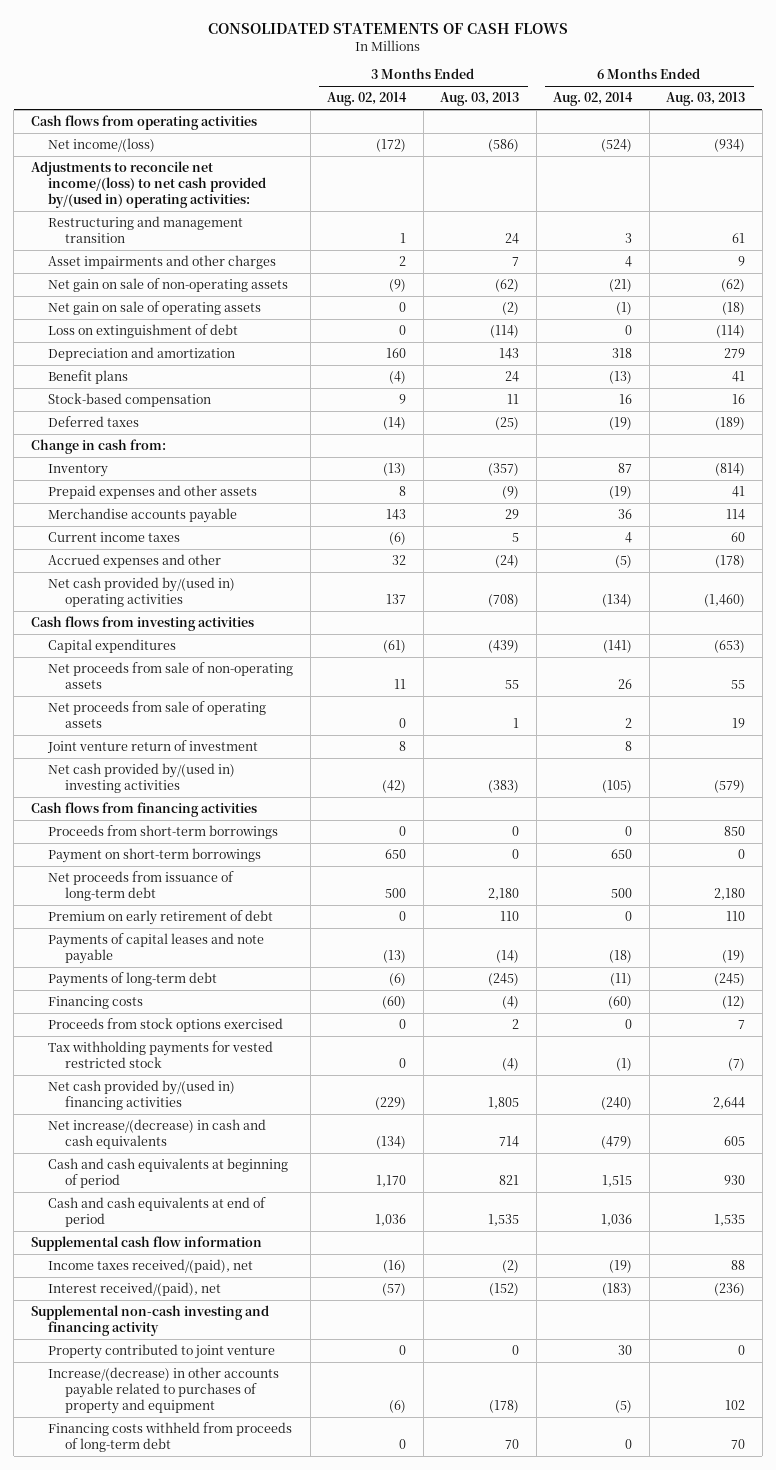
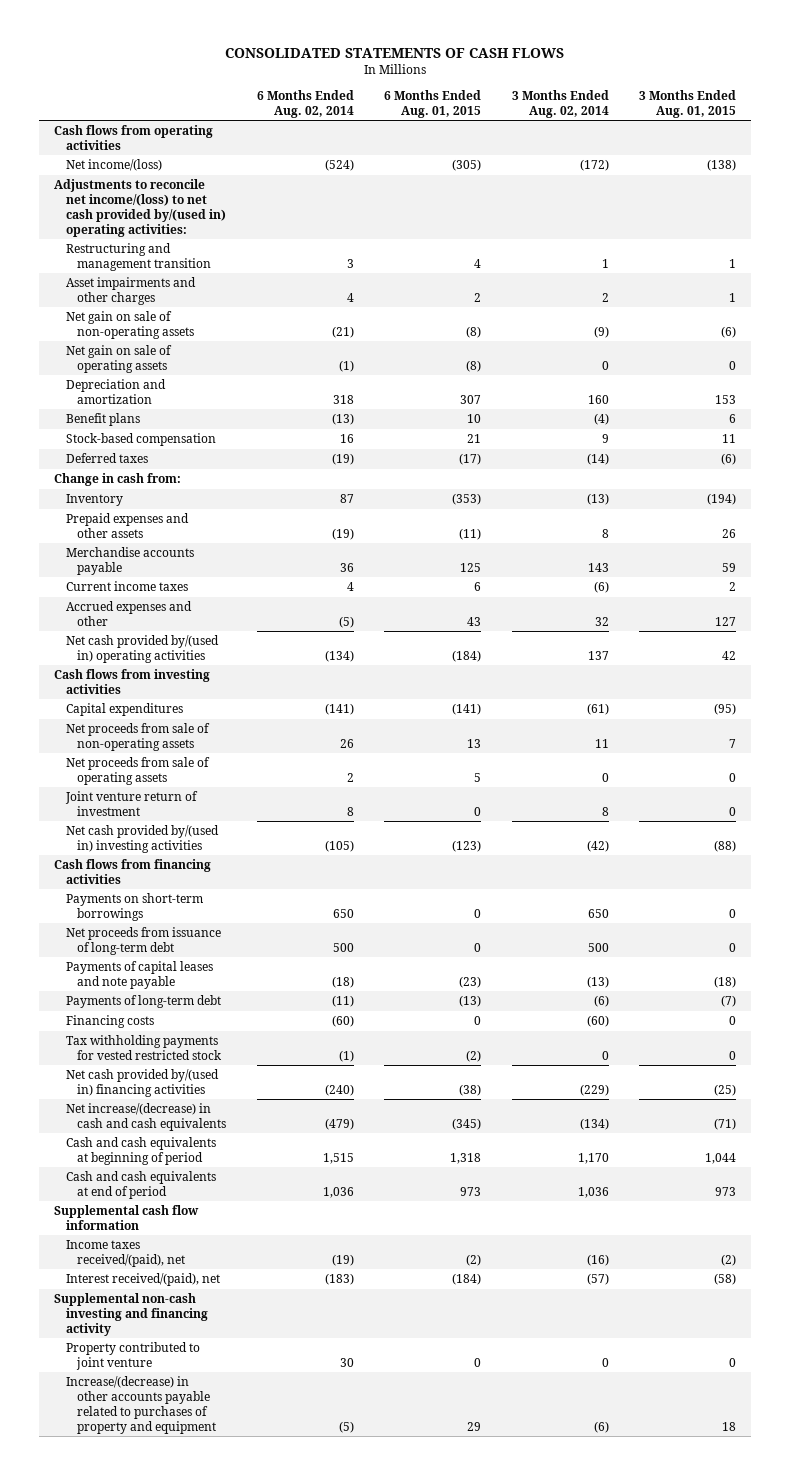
[440,92,520,107] Aug. 03, 2013 -> none
[666,92,746,107] Aug. 03, 2013 -> none
none -> [384,89,482,118] 6 Months Ended Aug. 01, 2015
none -> [638,89,736,118] 3 Months Ended Aug. 01, 2015
[48,324,239,339] Loss on extinguishment of debt -> none
[48,825,279,840] Proceeds from short-term borrowings -> none
[48,848,262,864] Payment on short-term borrowings -> [65,893,203,921] Payments on short-term borrowings
[48,910,274,926] Premium on early retirement of debt -> none
[48,1018,284,1033] Proceeds from stock options exercised -> none
[48,1422,293,1453] Financing costs withheld from proceeds of long-term debt -> none

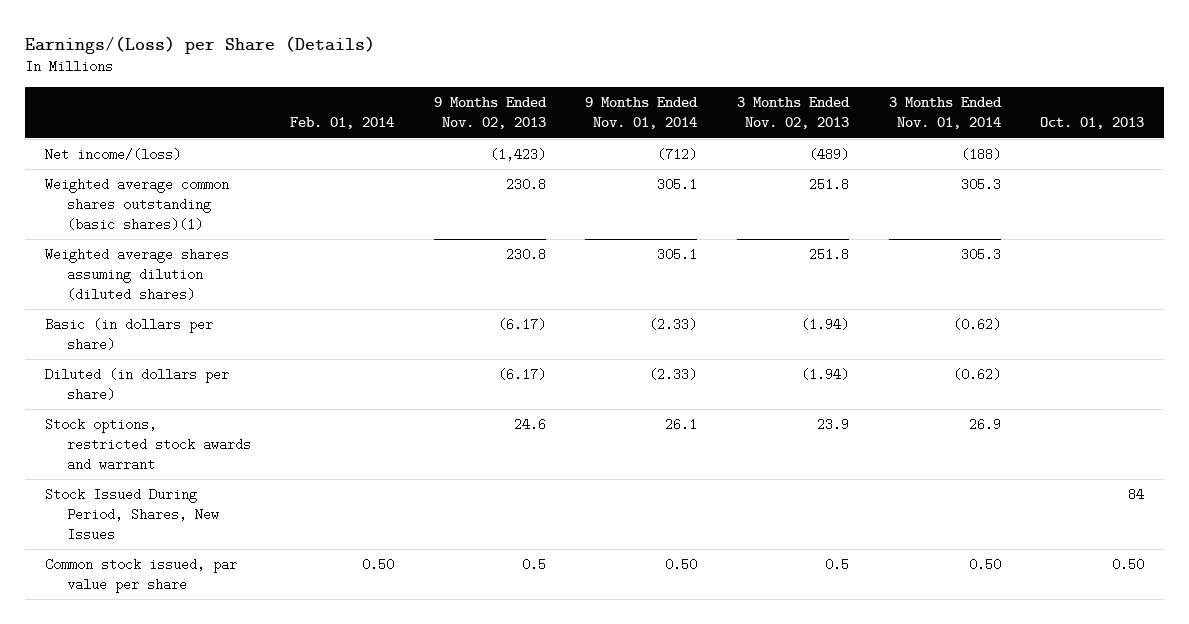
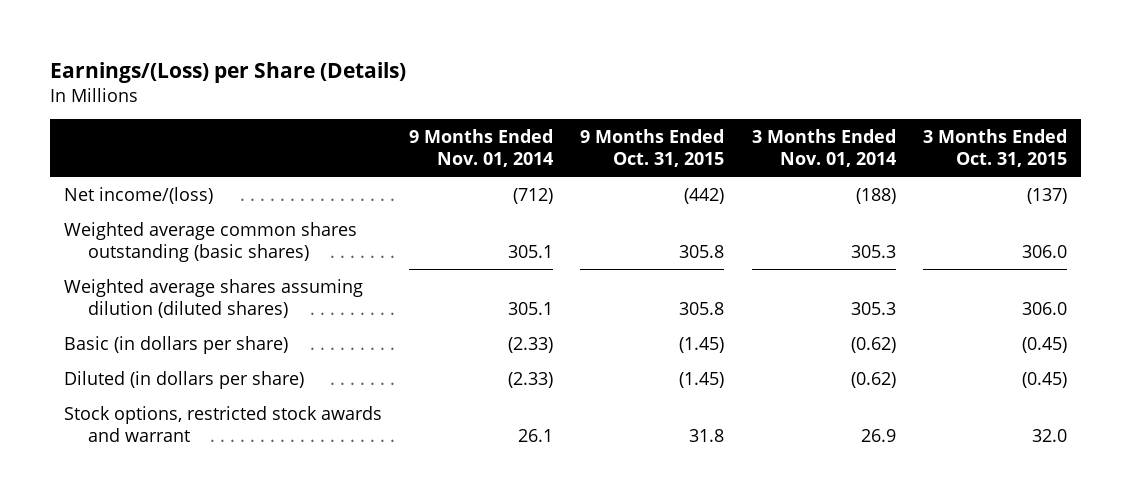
[290,117,395,130] Feb. 01, 2014 -> none
[433,97,547,130] 9 Months Ended Nov. 02, 2013 -> none
[737,97,851,130] 3 Months Ended Nov. 02, 2013 -> none
[1040,117,1145,130] Oct. 01, 2013 -> none
none -> [580,129,725,168] 9 Months Ended Oct. 31, 2015
none -> [923,129,1068,168] 3 Months Ended Oct. 31, 2015
[44,178,229,232] Weighted average common shares outstanding (basic shares)(1) -> [63,221,357,263] Weighted average common shares outstanding (basic shares)
[44,488,219,542] Stock Issued During Period, Shares, New Issues -> none
[44,558,237,594] Common stock issued, par value per share -> none

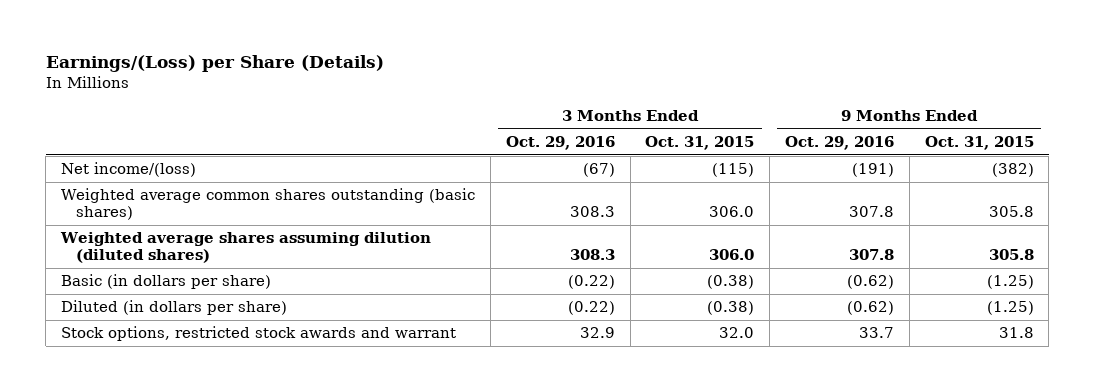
[409,129,554,168] 9 Months Ended Nov. 01, 2014 -> none
[751,129,896,168] 3 Months Ended Nov. 01, 2014 -> none
none -> [505,135,615,150] Oct. 29, 2016
none -> [785,135,895,150] Oct. 29, 2016
[684,187,725,204] (442) -> [991,163,1034,178] (382)
[1027,187,1068,204] (137) -> [712,163,755,178] (115)
[679,336,725,353] (1.45) -> [986,275,1034,290] (1.25)
[1022,336,1068,353] (0.45) -> [707,275,755,290] (0.38)
[679,371,725,388] (1.45) -> [986,301,1034,316] (1.25)
[1022,371,1068,388] (0.45) -> [707,301,755,316] (0.38)

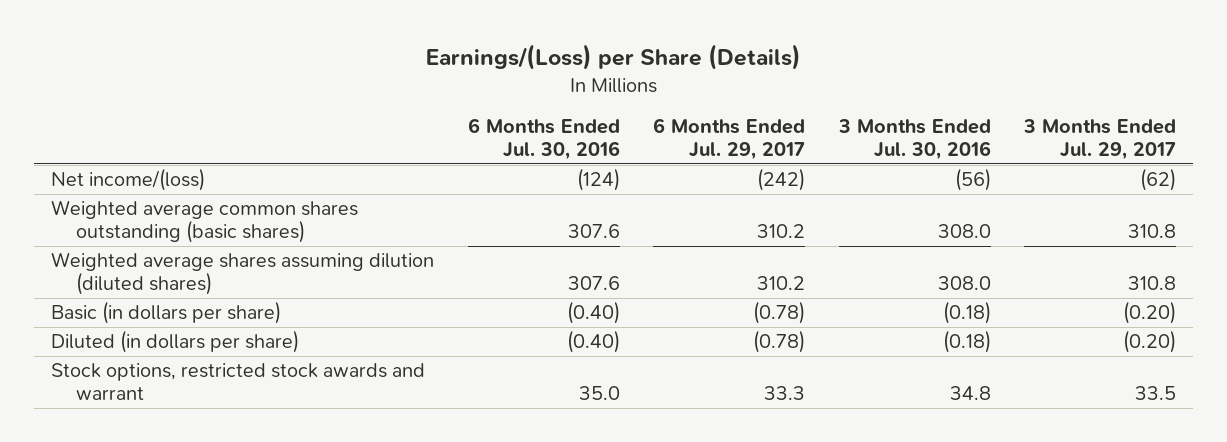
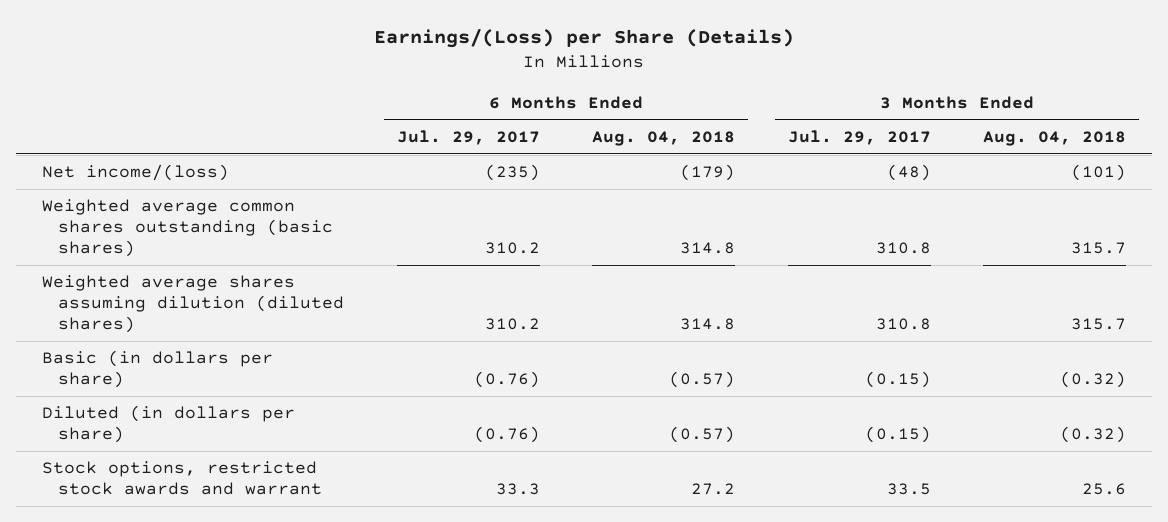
[467,117,620,161] 6 Months Ended Jul. 30, 2016 -> none
[837,118,991,161] 3 Months Ended Jul. 30, 2016 -> none
none -> [592,130,736,146] Aug. 04, 2018
none -> [983,130,1127,146] Aug. 04, 2018
[757,168,806,192] (242) -> [484,164,540,182] (235)
[1140,168,1177,192] (62) -> [886,164,931,182] (48)
[753,301,806,325] (0.78) -> [473,371,540,389] (0.76)
[1123,301,1177,325] (0.20) -> [864,371,931,389] (0.15)
[753,330,806,354] (0.78) -> [473,426,540,444] (0.76)
[1123,330,1177,354] (0.20) -> [864,426,931,444] (0.15)

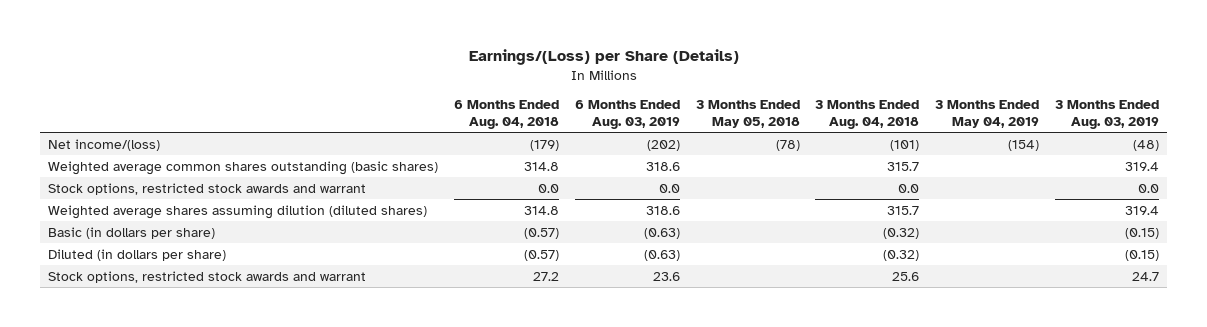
[396,129,540,145] Jul. 29, 2017 -> none
[787,129,931,145] Jul. 29, 2017 -> none
none -> [574,100,680,129] 6 Months Ended Aug. 03, 2019
none -> [695,100,800,128] 3 Months Ended May 05, 2018
none -> [935,100,1040,128] 3 Months Ended May 04, 2019
none -> [1055,100,1160,129] 3 Months Ended Aug. 03, 2019
none -> [47,182,366,195] Stock options, restricted stock awards and warrant

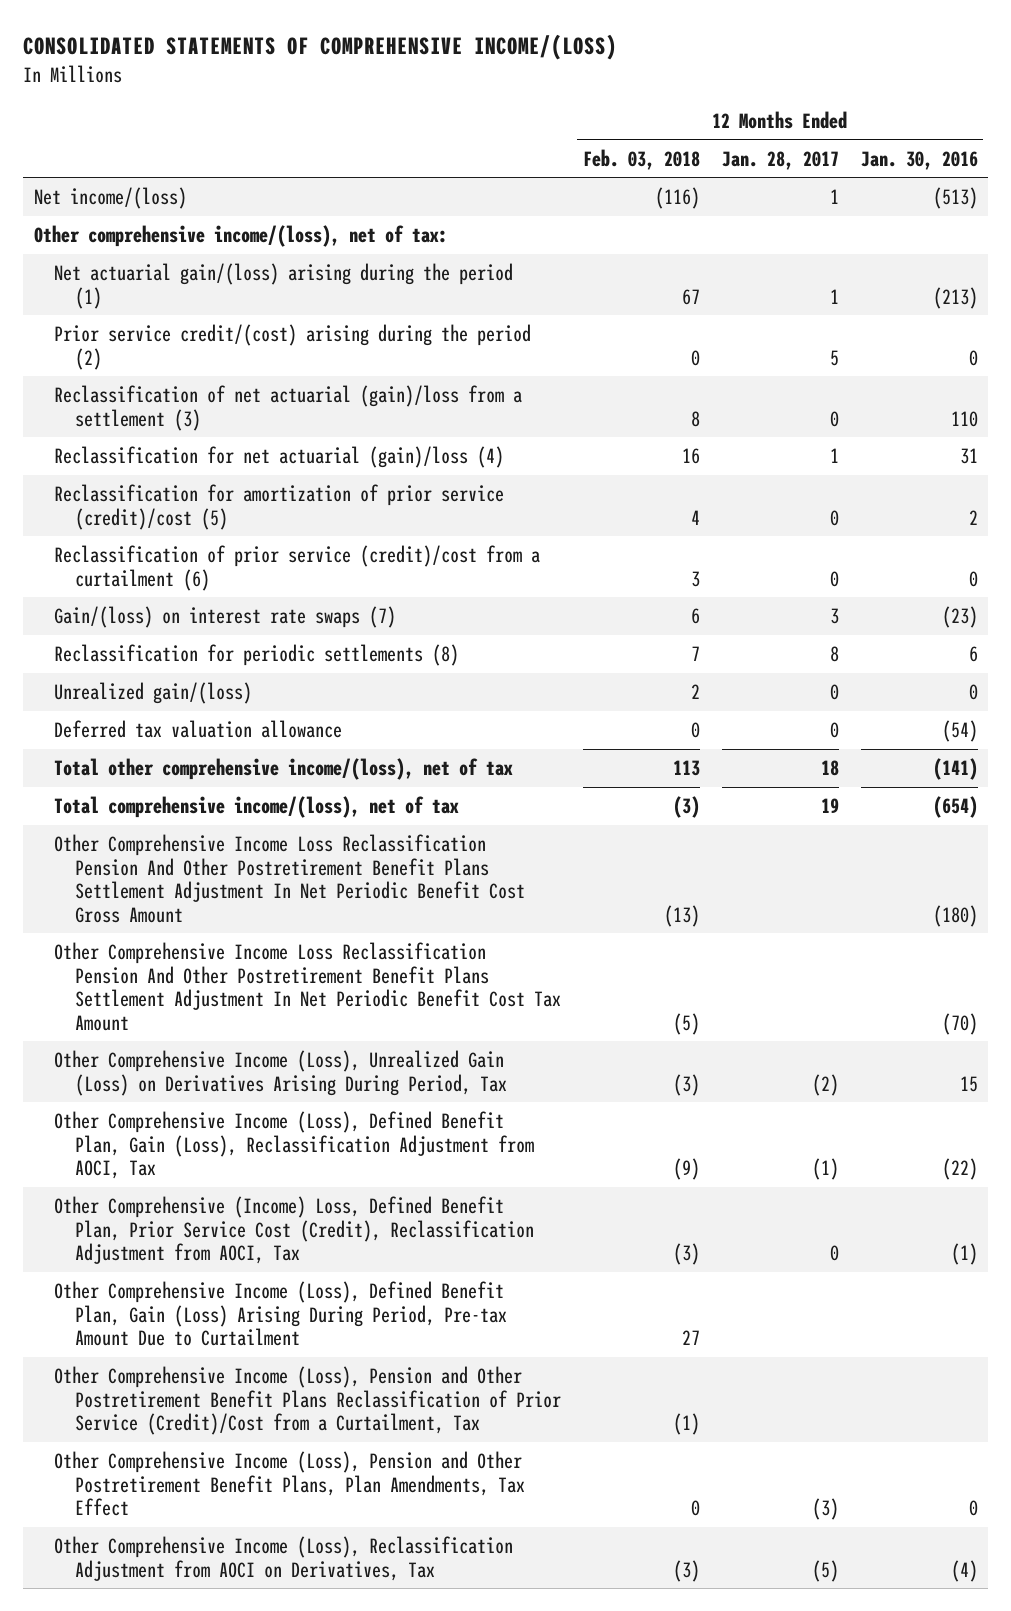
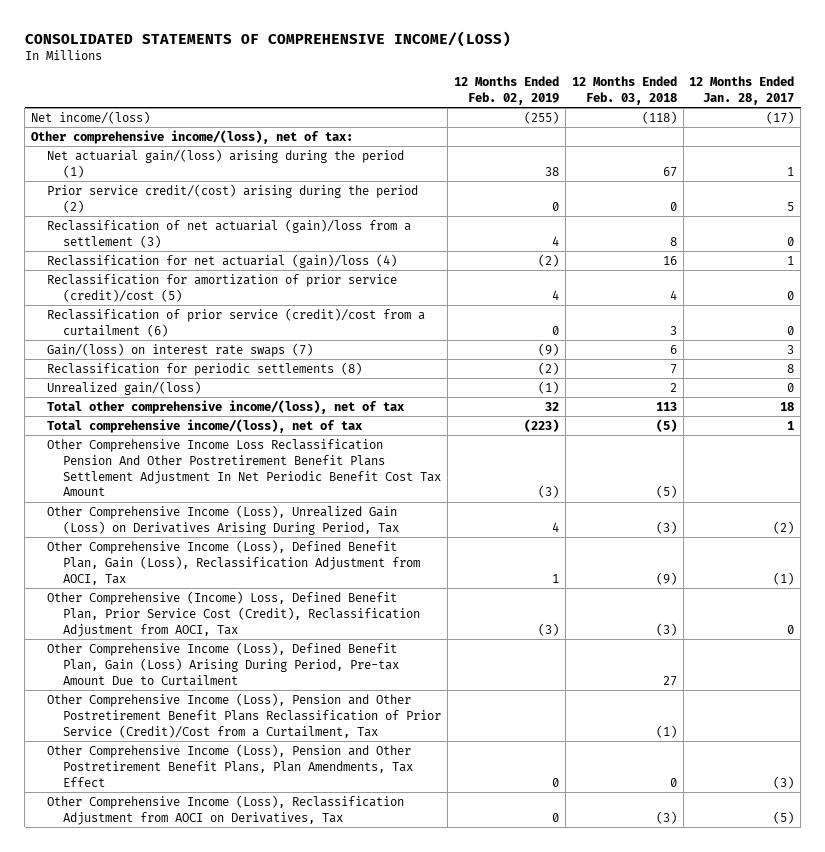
[860,150,978,170] Jan. 30, 2016 -> none
none -> [453,76,559,106] 12 Months Ended Feb. 02, 2019
[654,186,700,209] (116) -> [641,110,677,124] (118)
[829,188,839,204] 1 -> [766,110,795,124] (17)
[54,719,343,738] Deferred tax valuation allowance -> none
[54,833,525,923] Other Comprehensive Income Loss Reclassification Pension And Other Postretirement Benefit Plans Settlement Adjustment In Net Periodic Benefit Cost Gross Amount -> none
[672,795,700,818] (3) -> [655,418,677,432] (5)
[820,797,839,813] 19 -> [787,420,795,430] 1

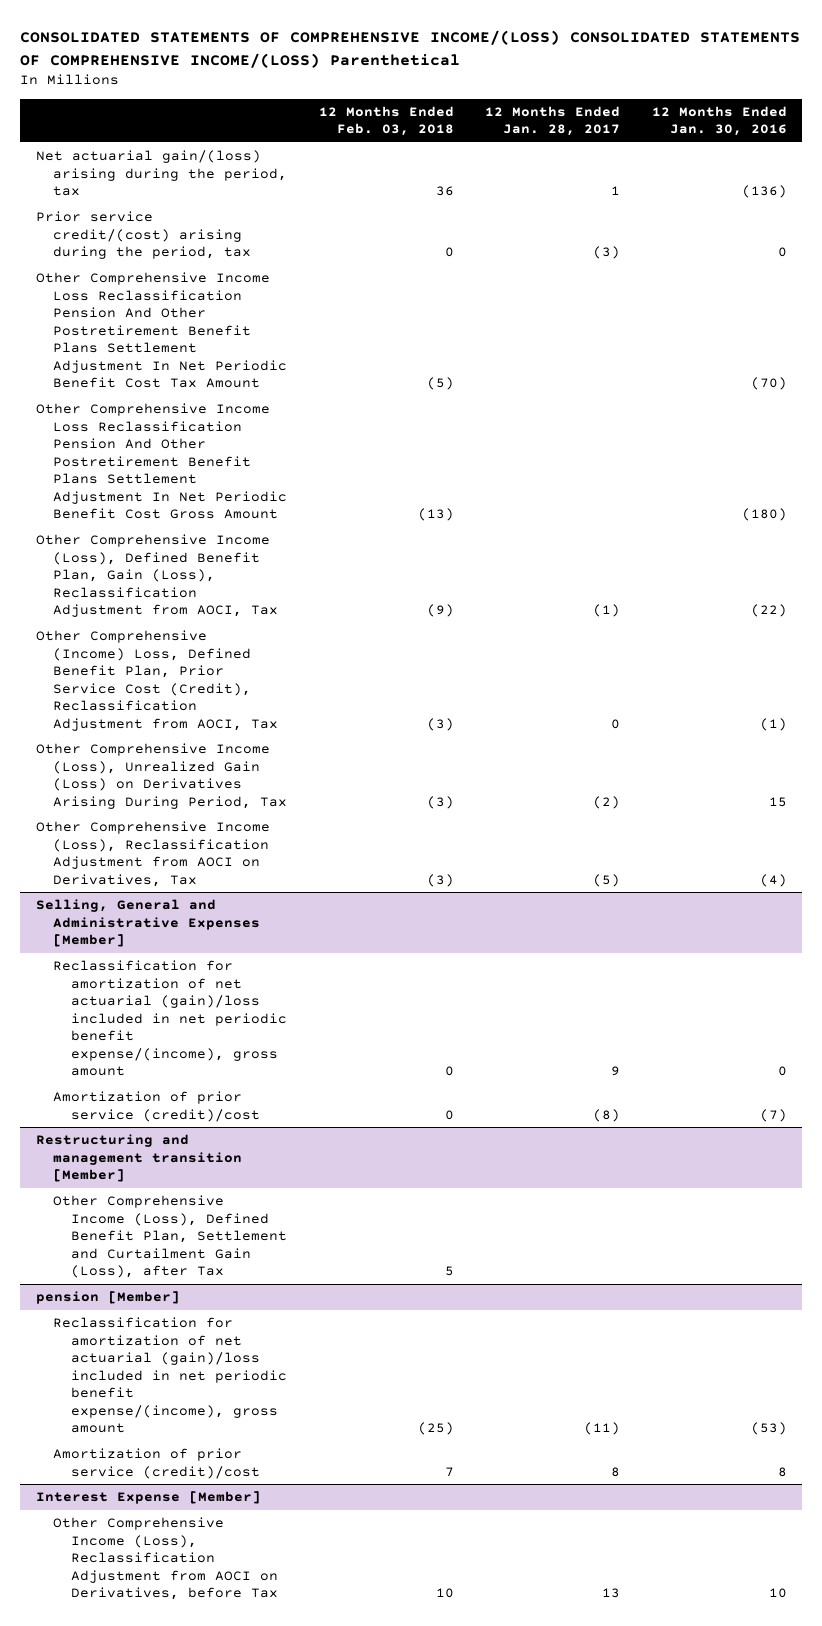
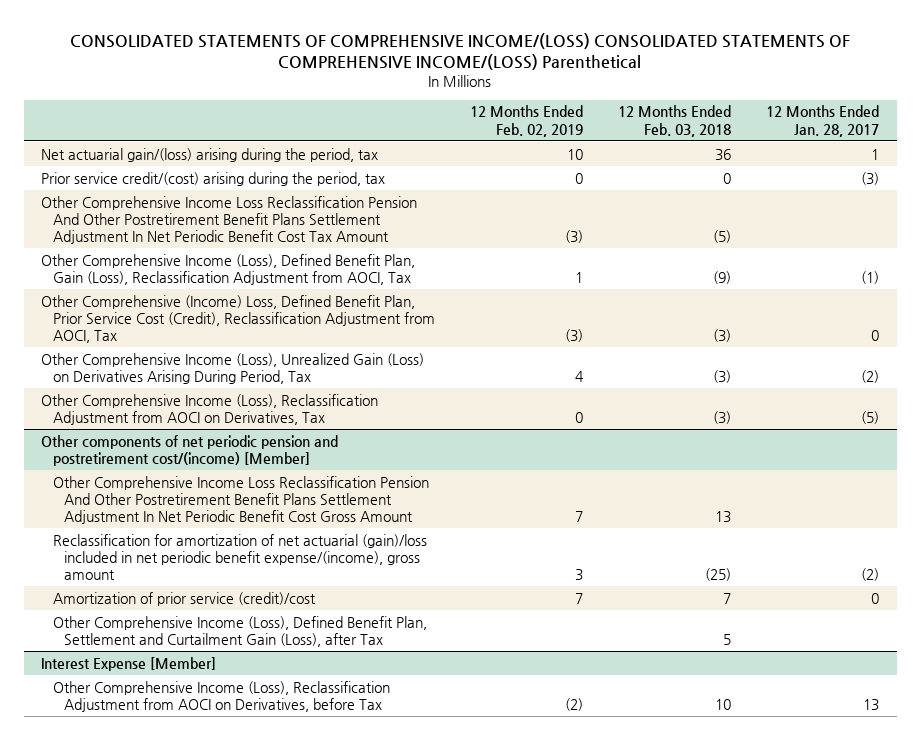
[651,105,787,137] 12 Months Ended Jan. 30, 2016 -> none
none -> [469,105,583,137] 12 Months Ended Feb. 02, 2019
[35,403,288,520] Other Comprehensive Income Loss Reclassification Pension And Other Postretirement Benefit Plans Settlement Adjustment In Net Periodic Benefit Cost Gross Amount -> none
[35,899,261,948] Selling, General and Administrative Expenses [Member] -> none
[35,1134,243,1183] Restructuring and management transition [Member] -> none
none -> [41,434,339,466] Other components of net periodic pension and postretirement cost/(income) [Member]
none -> [52,475,429,525] Other Comprehensive Income Loss Reclassification Pension And Other Postretirement Benefit Plans Settlement Adjustment In Net Periodic Benefit Cost Gross Amount
[444,1066,454,1077] 0 -> [705,568,732,582] (25)
[611,1066,621,1077] 9 -> [861,568,880,582] (2)
[444,1109,454,1120] 0 -> [723,592,732,604] 7
[593,1108,621,1122] (8) -> [871,592,880,604] 0
[35,1291,180,1305] pension [Member] -> none
[53,1317,287,1434] Reclassification for amortization of net actuarial (gain)/loss included in net periodic benefit expense/(income), gross amount -> none
[53,1448,260,1479] Amortization of prior service (credit)/cost -> none

